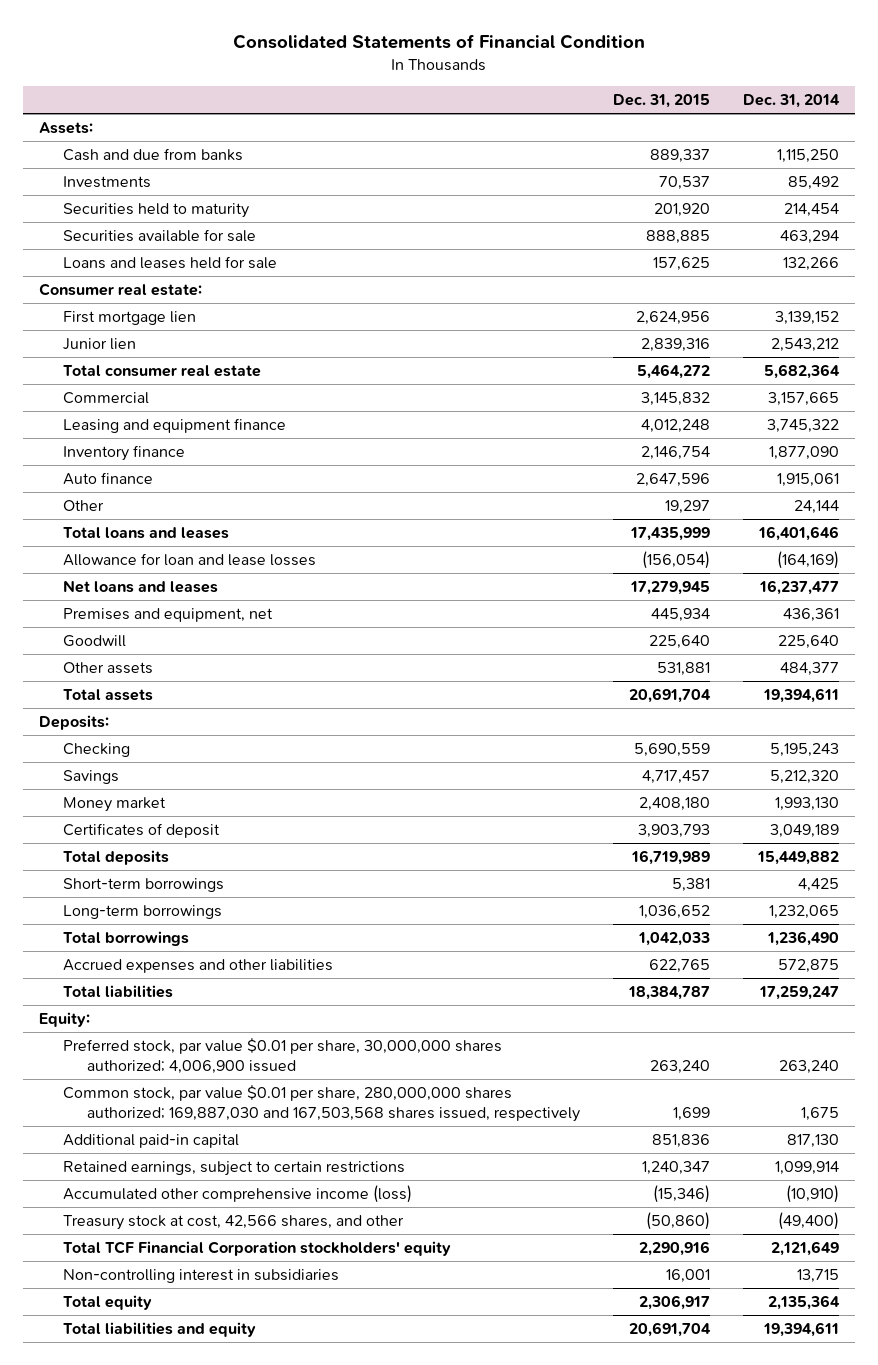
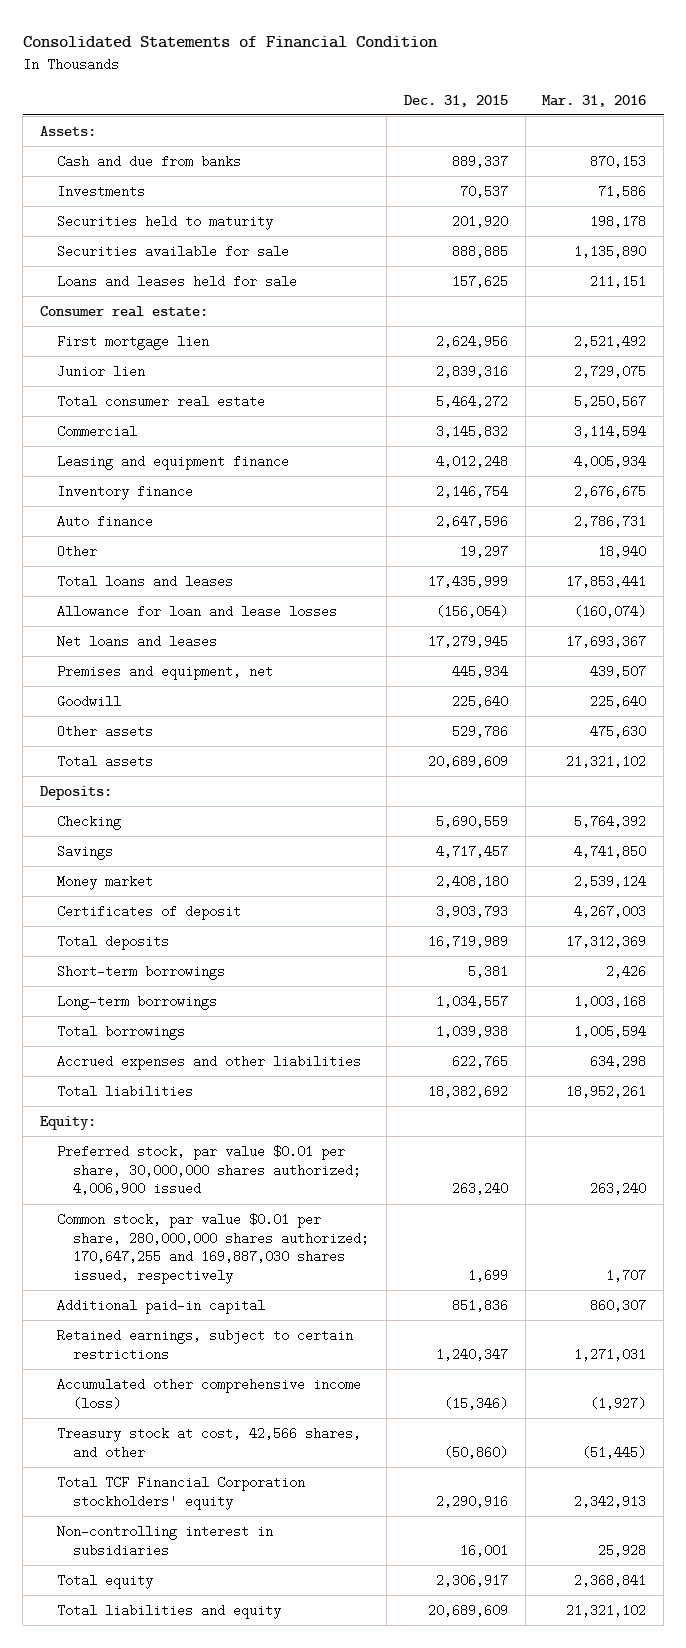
[742,94,840,109] Dec. 31, 2014 -> none
none -> [542,94,647,107] Mar. 31, 2016
[656,661,710,676] 531,881 -> [451,725,508,739] 529,786
[628,687,711,703] 20,691,704 -> [427,755,508,769] 20,689,609
[638,904,710,919] 1,036,652 -> [435,995,508,1009] 1,034,557
[637,931,710,946] 1,042,033 -> [435,1025,508,1039] 1,039,938
[627,985,710,1000] 18,384,787 -> [427,1085,508,1099] 18,382,692
[63,1084,580,1122] Common stock, par value $0.01 per share, 280,000,000 shares authorized; 169,887,030 and 167,503,568 shares issued, respectively -> [56,1213,370,1284] Common stock, par value $0.01 per share, 280,000,000 shares authorized; 170,647,255 and 169,887,030 shares issued, respectively
[628,1321,711,1337] 20,691,704 -> [427,1604,508,1618] 20,689,609

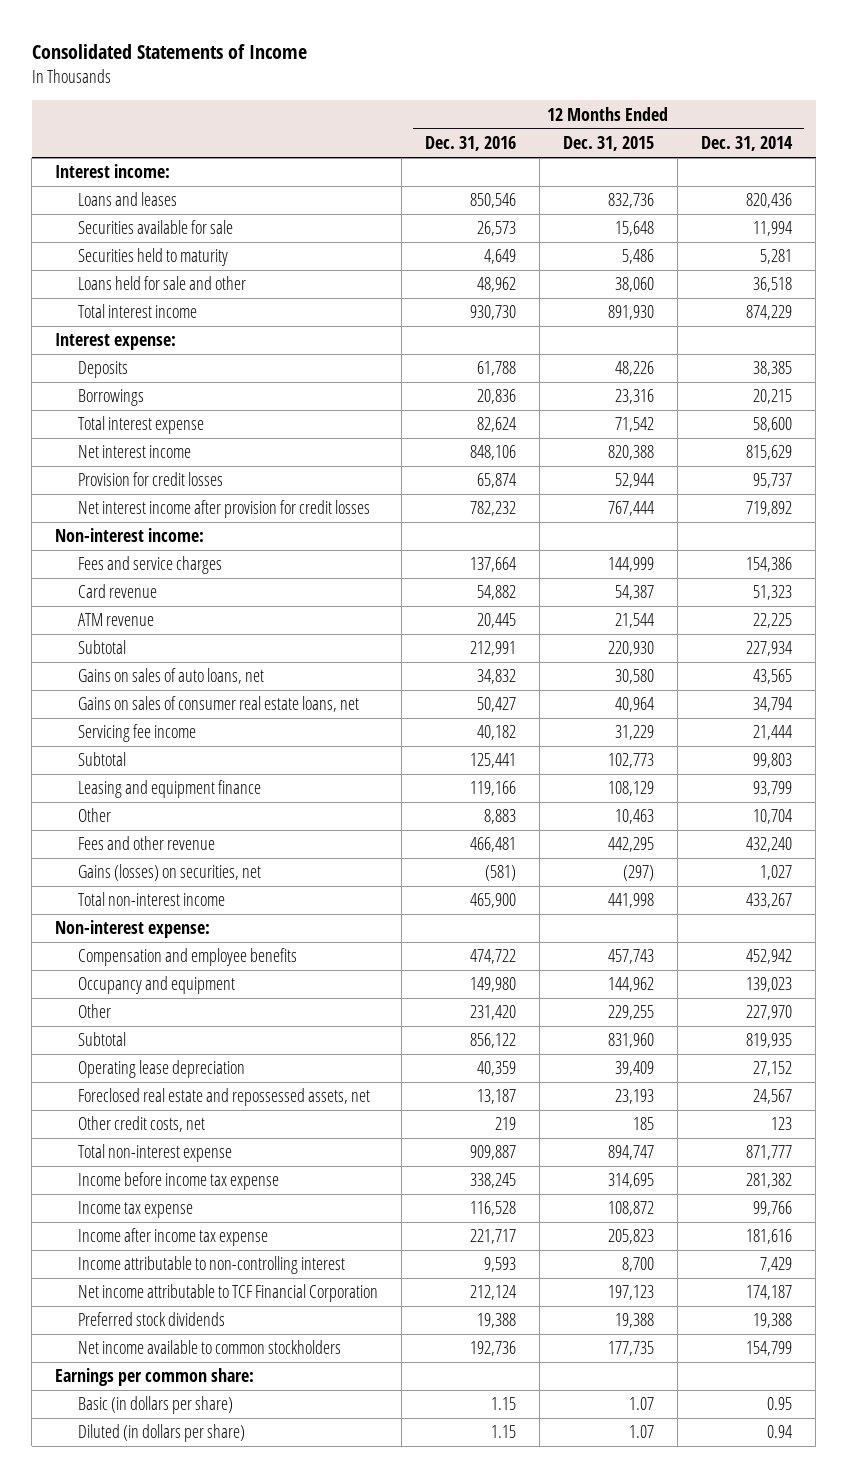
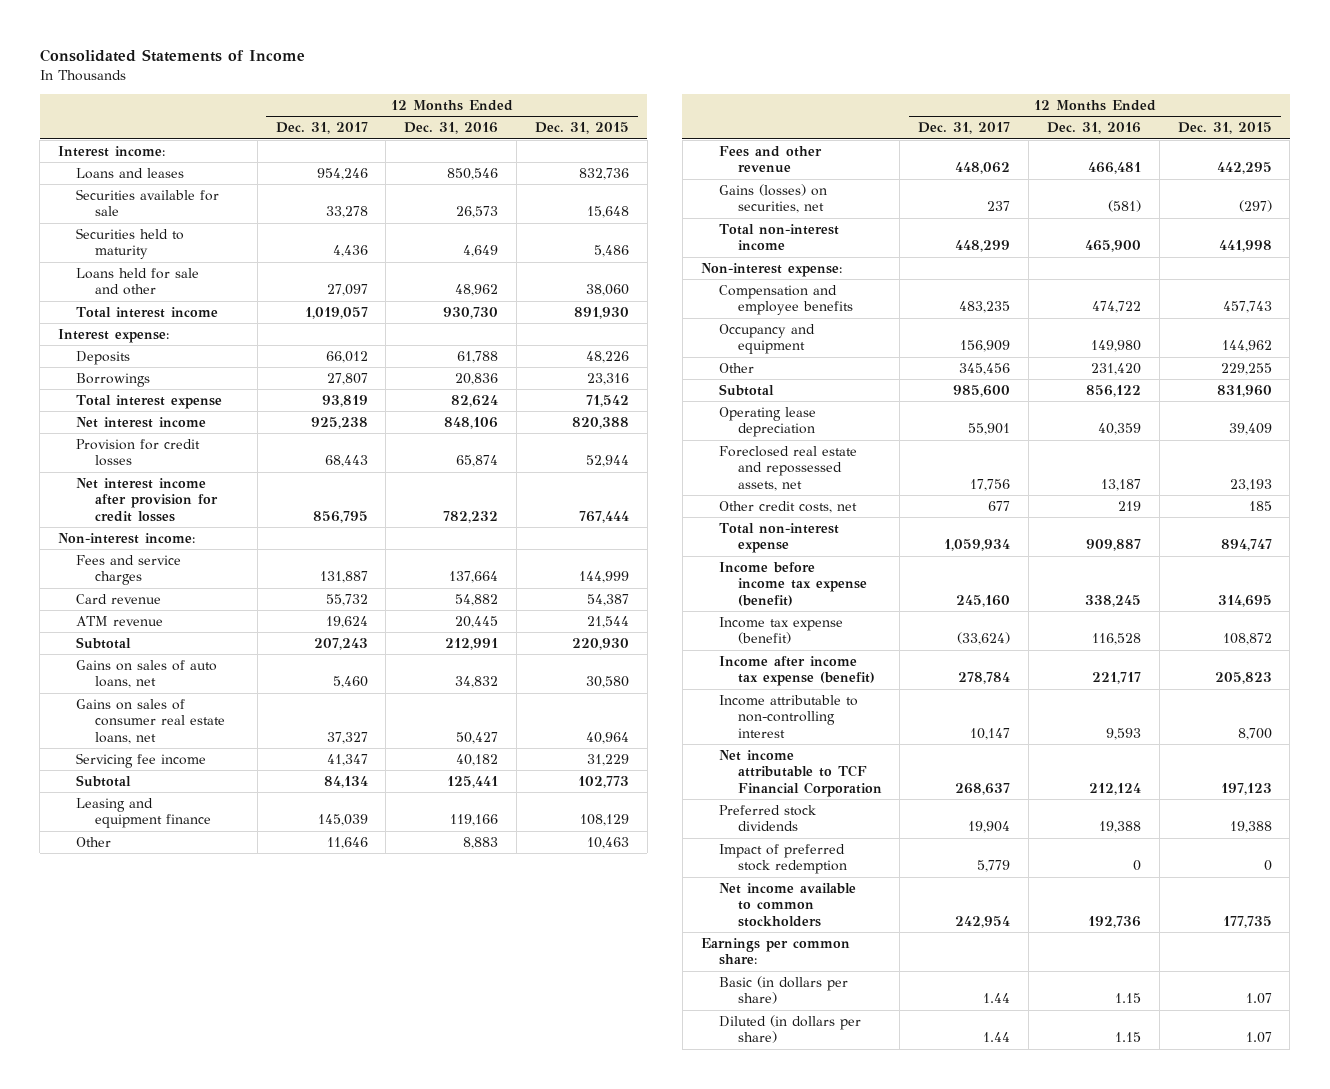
[701,136,794,152] Dec. 31, 2014 -> none
none -> [275,122,368,135] Dec. 31, 2017
[77,1172,279,1191] Income before income tax expense -> [719,561,867,606] Income before income tax expense (benefit)
[77,1201,193,1219] Income tax expense -> [719,616,844,645] Income tax expense (benefit)
[77,1228,268,1247] Income after income tax expense -> [719,655,875,687] Income after income tax expense (benefit)
none -> [719,843,847,875] Impact of preferred stock redemption

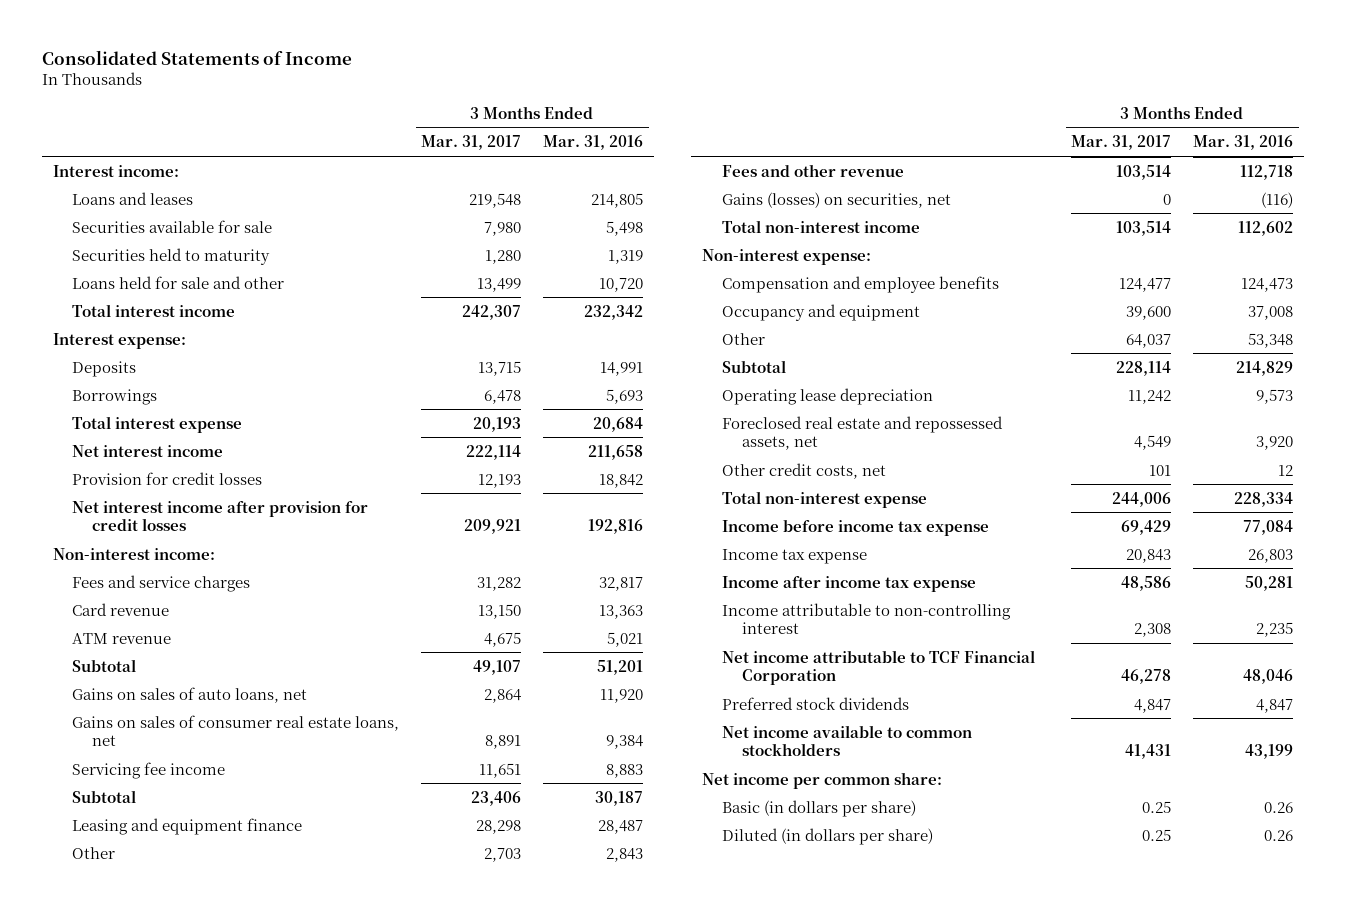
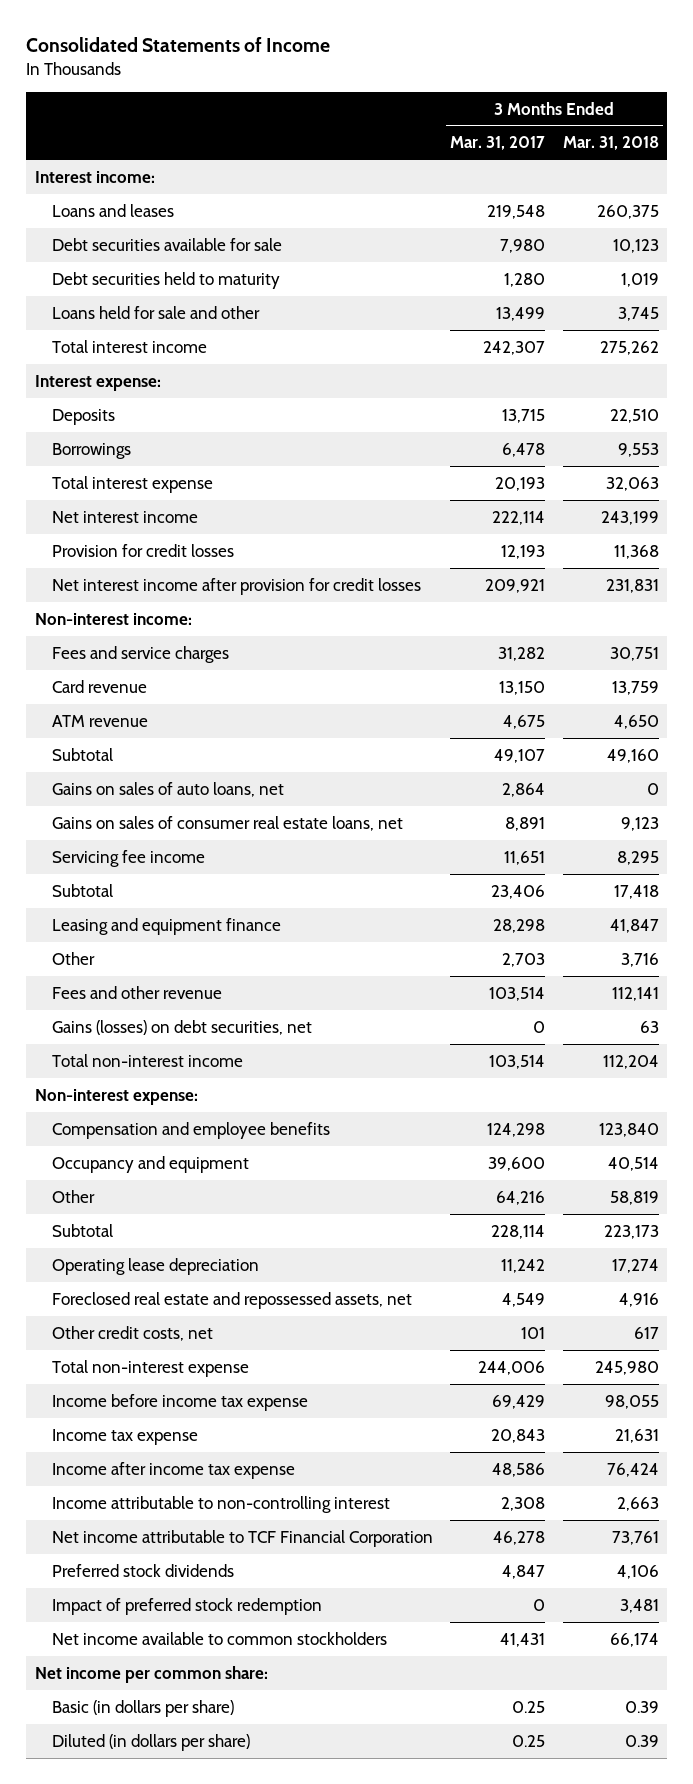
[543,135,644,151] Mar. 31, 2016 -> none
none -> [562,136,659,151] Mar. 31, 2018
[72,219,273,233] Securities available for sale -> [51,237,282,251] Debt securities available for sale
[72,247,271,265] Securities held to maturity -> [51,271,280,289] Debt securities held to maturity
[721,191,951,208] Gains (losses) on securities, net -> [51,1019,312,1035] Gains (losses) on debt securities, net
[1119,277,1172,292] 124,477 -> [487,1122,546,1137] 124,298
[1126,333,1172,348] 64,037 -> [496,1190,546,1205] 64,216
none -> [51,1597,322,1615] Impact of preferred stock redemption

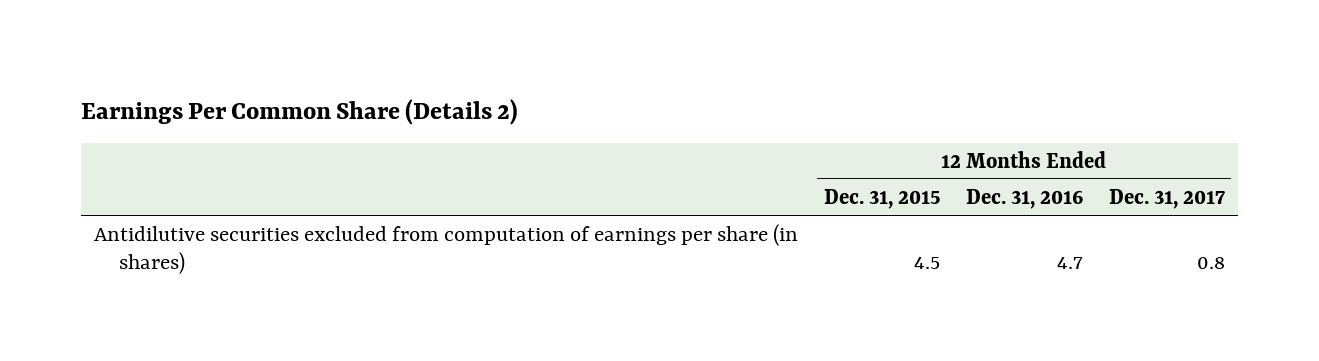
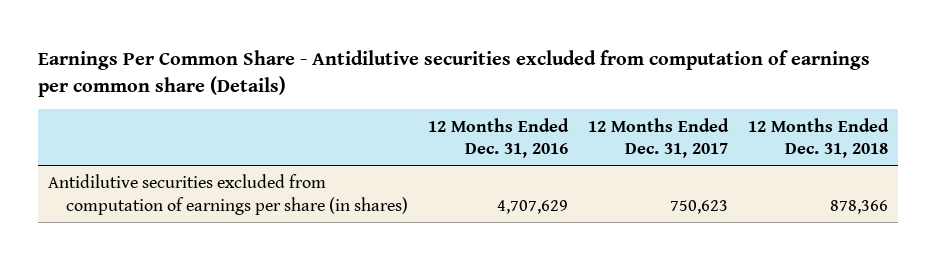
[80,98,518,125] Earnings Per Common Share (Details 2) -> [38,50,871,98] Earnings Per Common Share - Antidilutive securities excluded from computation of earnings per common share (Details)
[823,188,940,209] 12 Months Ended Dec. 31, 2015 -> none
none -> [748,117,890,158] 12 Months Ended Dec. 31, 2018
[1056,257,1083,270] 4.7 -> [497,199,569,214] 4,707,629
[1196,257,1225,270] 0.8 -> [670,199,729,214] 750,623

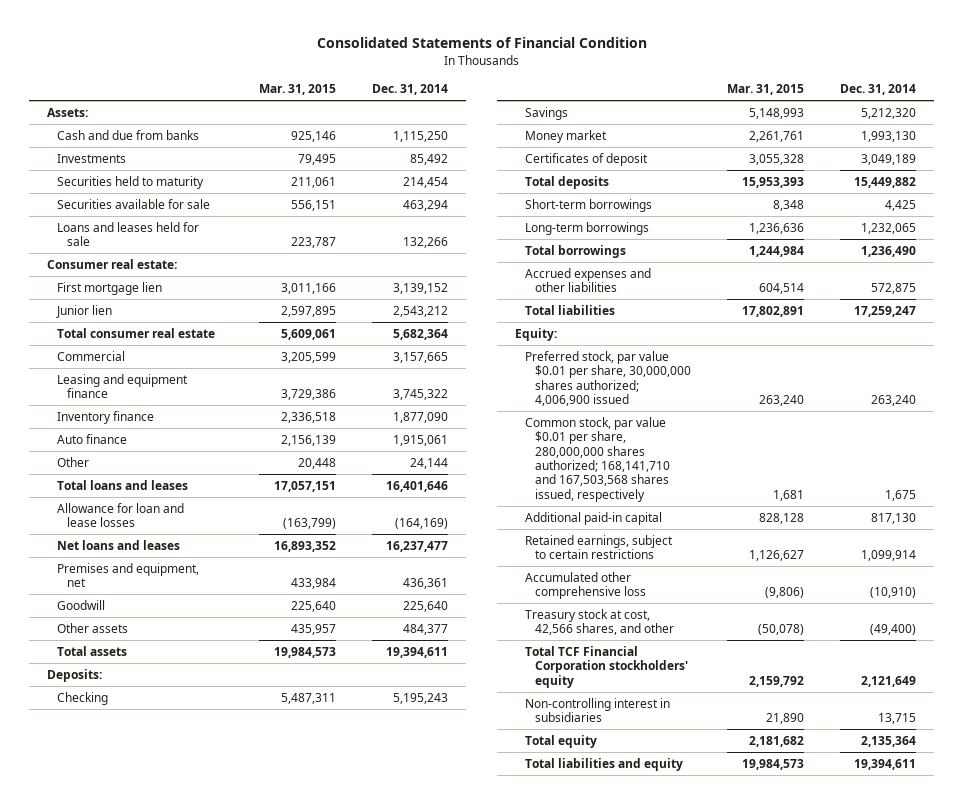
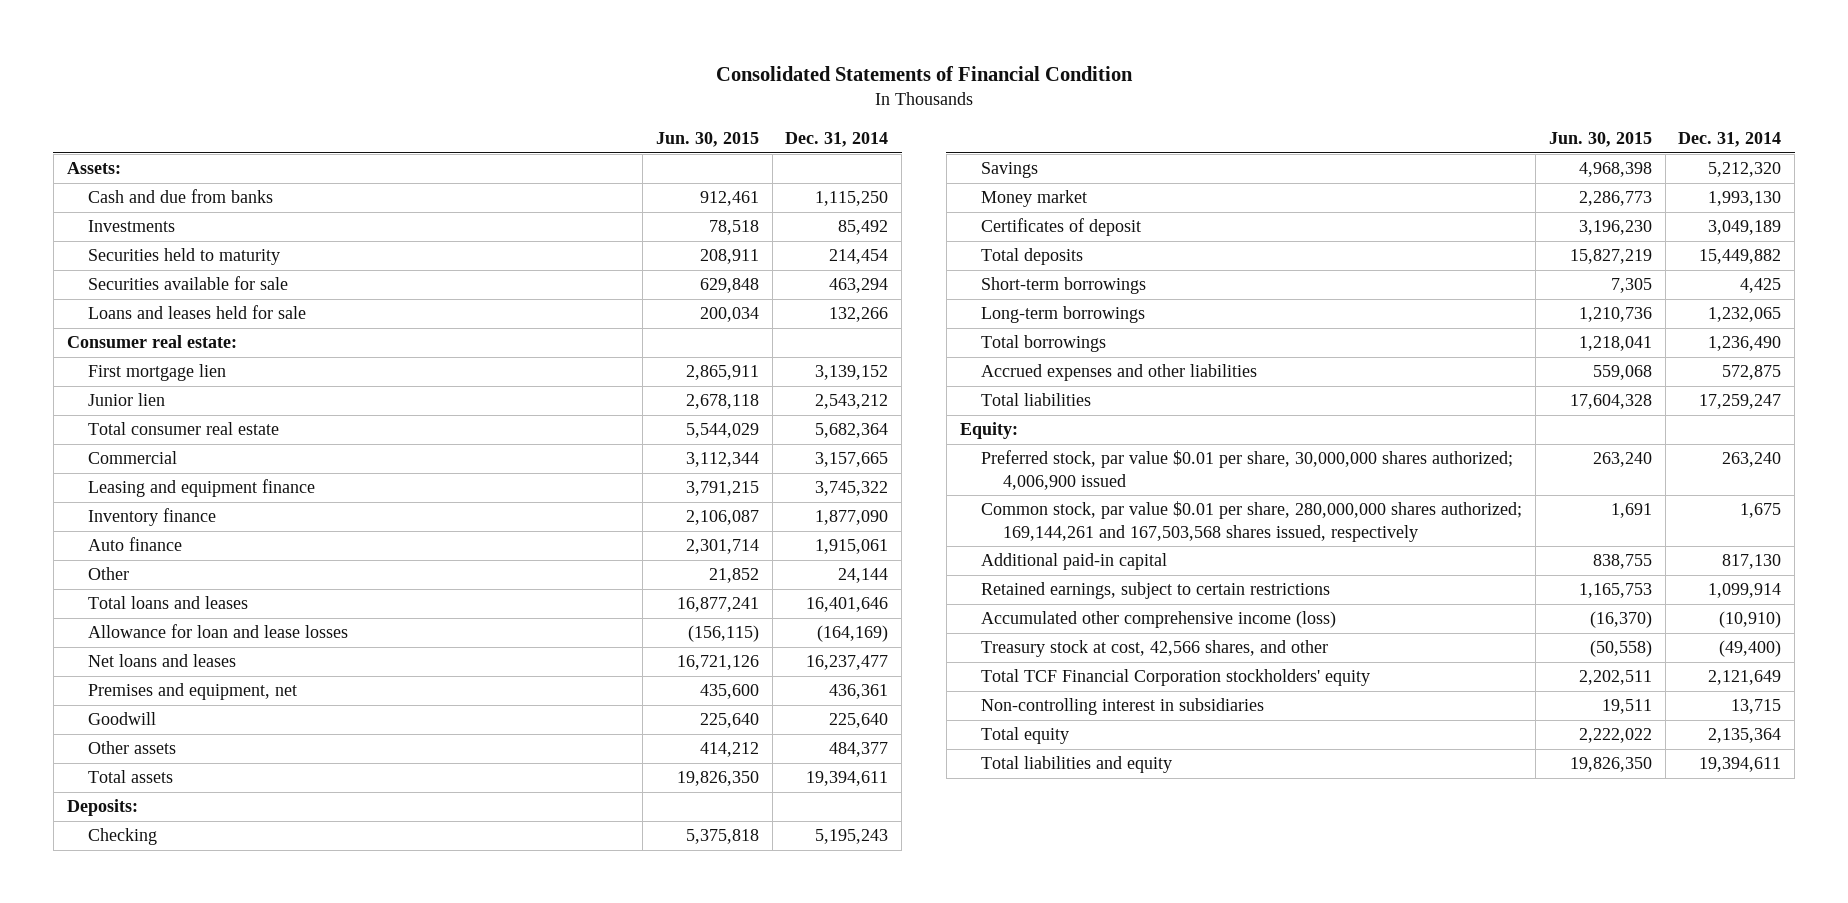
[259,84,337,96] Mar. 31, 2015 -> none
none -> [655,131,759,147] Jun. 30, 2015
[524,416,670,502] Common stock, par value $0.01 per share, 280,000,000 shares authorized; 168,141,710 and 167,503,568 shares issued, respectively -> [981,501,1523,542] Common stock, par value $0.01 per share, 280,000,000 shares authorized; 169,144,261 and 167,503,568 shares issued, respectively
[524,571,646,600] Accumulated other comprehensive loss -> [981,611,1337,629] Accumulated other comprehensive income (loss)

